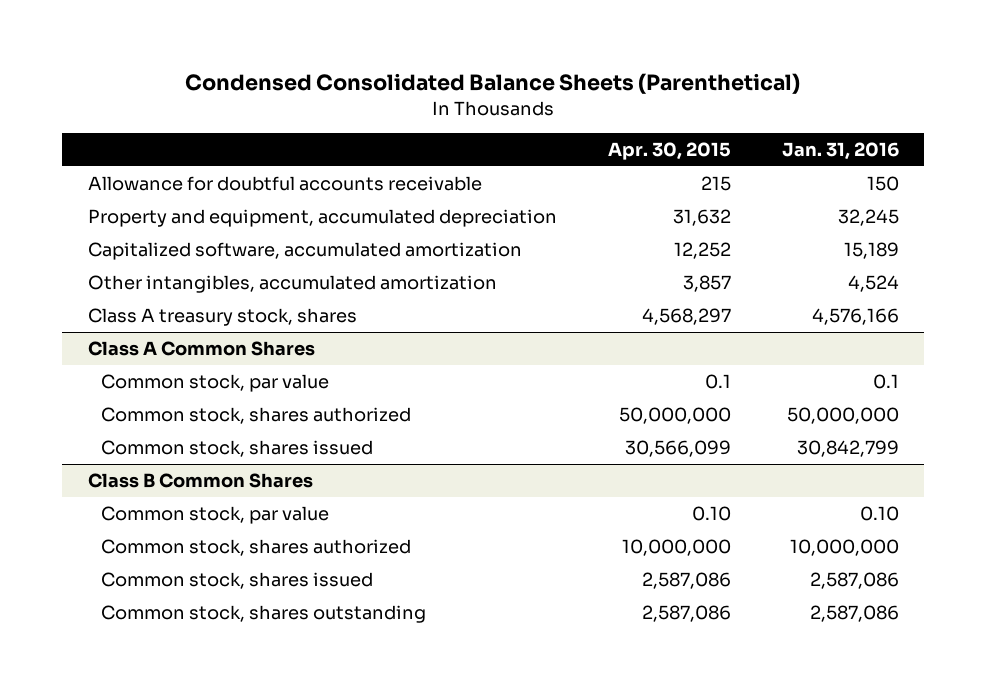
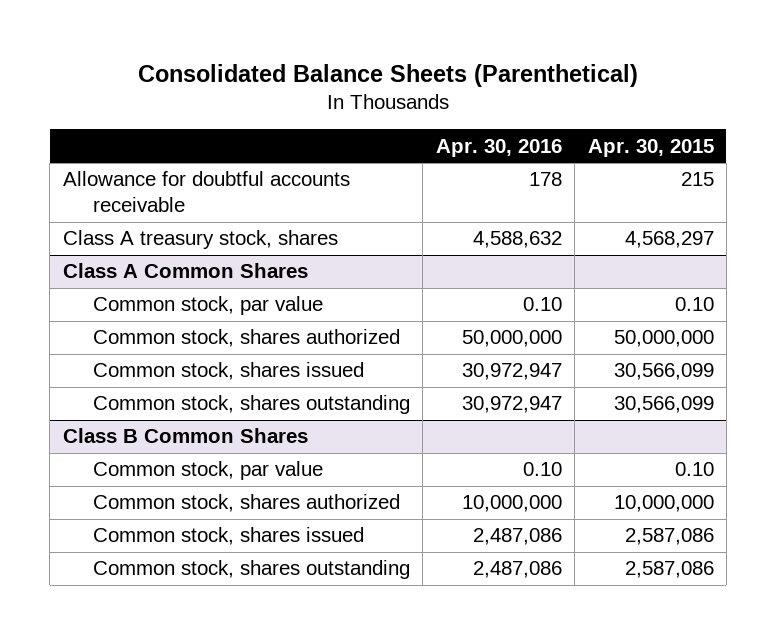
[185,73,801,95] Condensed Consolidated Balance Sheets (Parenthetical) -> [138,63,639,87] Consolidated Balance Sheets (Parenthetical)
[781,142,899,161] Jan. 31, 2016 -> none
none -> [435,138,562,157] Apr. 30, 2016
[87,209,557,228] Property and equipment, accumulated depreciation -> none
[87,242,522,261] Capitalized software, accumulated amortization -> none
[87,275,497,294] Other intangibles, accumulated amortization -> none
[704,374,731,390] 0.1 -> [674,297,714,312] 0.10
none -> [92,395,410,415] Common stock, shares outstanding

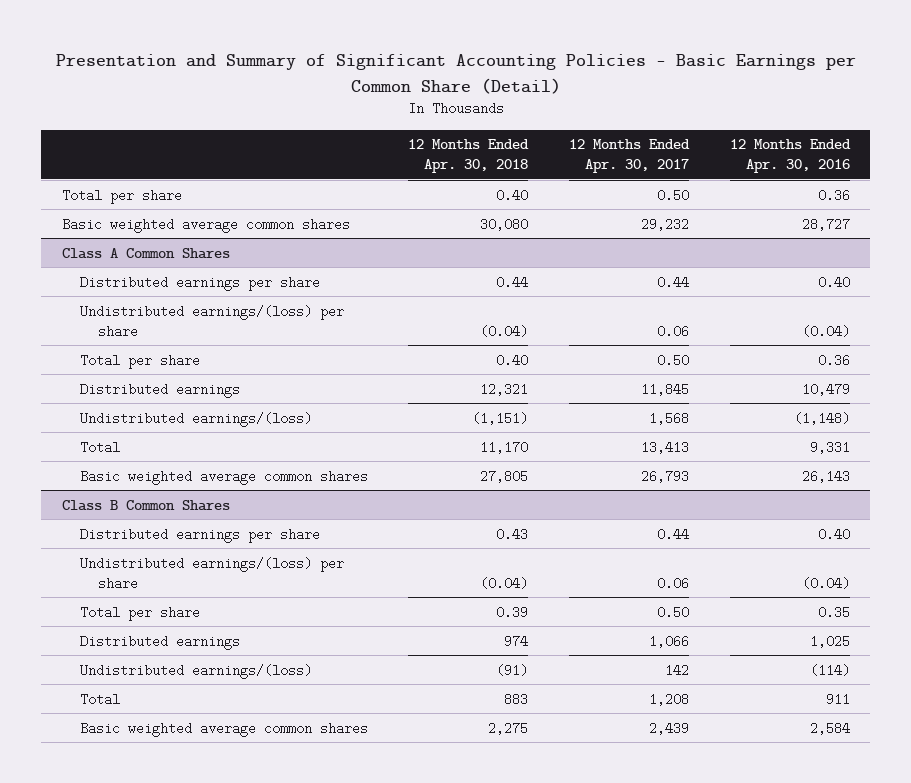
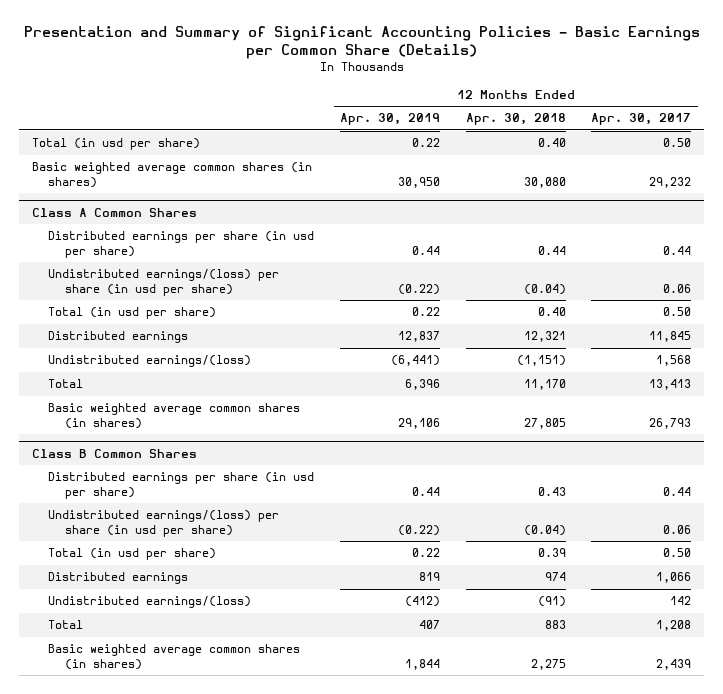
[55,54,856,94] Presentation and Summary of Significant Accounting Policies - Basic Earnings per Common Share (Detail) -> [23,26,700,60] Presentation and Summary of Significant Accounting Policies - Basic Earnings per Common Share (Details)
[729,139,851,174] 12 Months Ended Apr. 30, 2016 -> none
none -> [340,113,441,126] Apr. 30, 2019
[61,188,182,204] Total per share -> [32,138,201,151] Total (in usd per share)
[61,217,350,233] Basic weighted average common shares -> [32,162,313,188] Basic weighted average common shares (in shares)
[79,275,320,291] Distributed earnings per share -> [48,231,315,258] Distributed earnings per share (in usd per share)
[79,304,344,338] Undistributed earnings/(loss) per share -> [48,269,280,296] Undistributed earnings/(loss) per share (in usd per share)
[79,353,200,369] Total per share -> [48,307,217,320] Total (in usd per share)
[79,469,368,485] Basic weighted average common shares -> [48,403,301,429] Basic weighted average common shares (in shares)
[79,527,320,543] Distributed earnings per share -> [48,472,315,499] Distributed earnings per share (in usd per share)
[79,556,344,590] Undistributed earnings/(loss) per share -> [48,510,280,537] Undistributed earnings/(loss) per share (in usd per share)
[79,605,200,621] Total per share -> [48,548,217,561] Total (in usd per share)
[79,721,368,737] Basic weighted average common shares -> [48,644,301,670] Basic weighted average common shares (in shares)

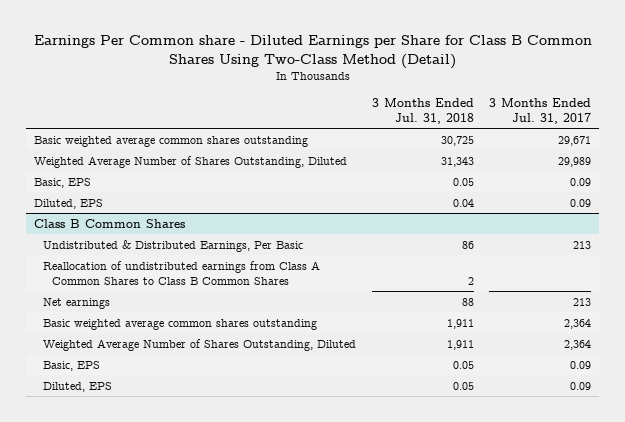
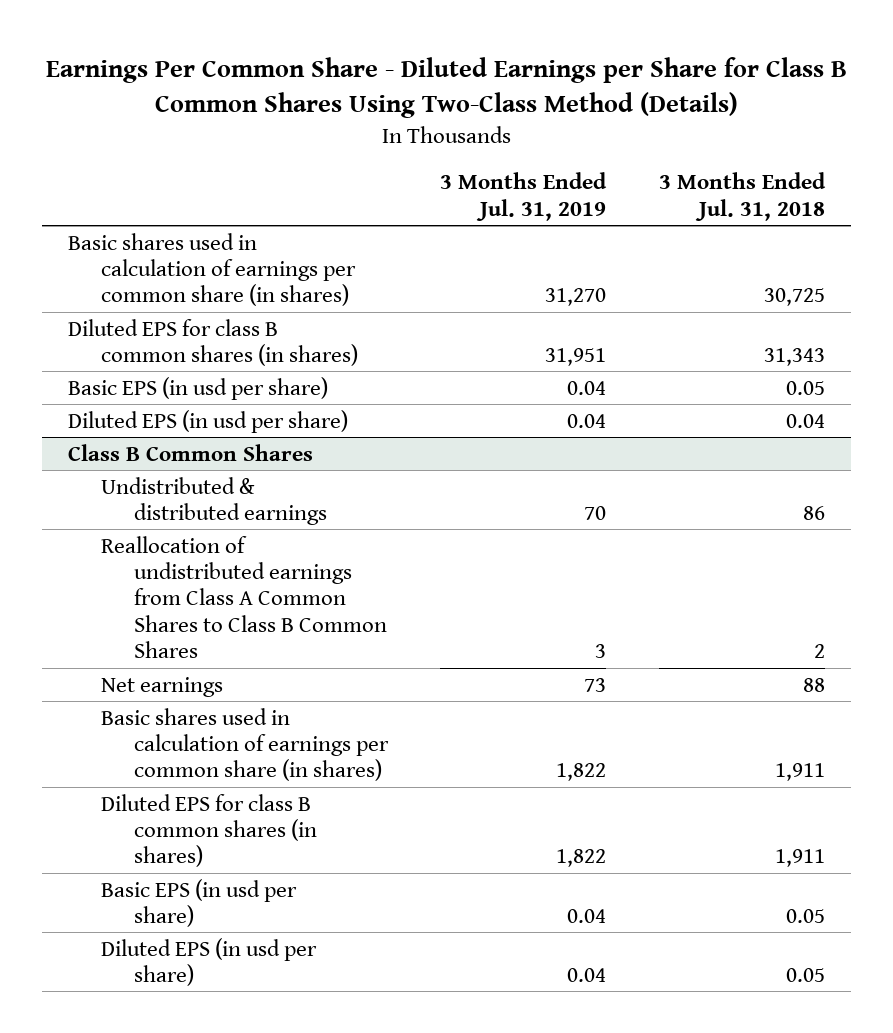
[33,34,592,69] Earnings Per Common share - Diluted Earnings per Share for Class B Common Shares Using Two-Class Method (Detail) -> [45,57,847,119] Earnings Per Common Share - Diluted Earnings per Share for Class B Common Shares Using Two-Class Method (Details)
[489,97,592,124] 3 Months Ended Jul. 31, 2017 -> none
none -> [440,172,608,221] 3 Months Ended Jul. 31, 2019
[34,135,309,147] Basic weighted average common shares outstanding -> [68,232,356,307] Basic shares used in calculation of earnings per common share (in shares)
[34,155,348,168] Weighted Average Number of Shares Outstanding, Diluted -> [68,318,358,366] Diluted EPS for class B common shares (in shares)
[34,177,92,188] Basic, EPS -> [68,376,329,400] Basic EPS (in usd per share)
[34,198,104,209] Diluted, EPS -> [68,409,349,433] Diluted EPS (in usd per share)
[42,239,303,252] Undistributed & Distributed Earnings, Per Basic -> [100,476,327,525] Undistributed & distributed earnings
[42,318,317,330] Basic weighted average common shares outstanding -> [100,707,389,782] Basic shares used in calculation of earnings per common share (in shares)
[42,338,356,351] Weighted Average Number of Shares Outstanding, Diluted -> [100,793,317,868] Diluted EPS for class B common shares (in shares)
[42,360,100,371] Basic, EPS -> [100,878,297,927] Basic EPS (in usd per share)
[42,381,112,392] Diluted, EPS -> [100,937,317,986] Diluted EPS (in usd per share)

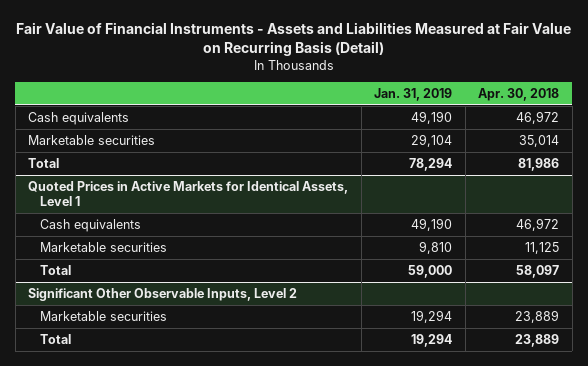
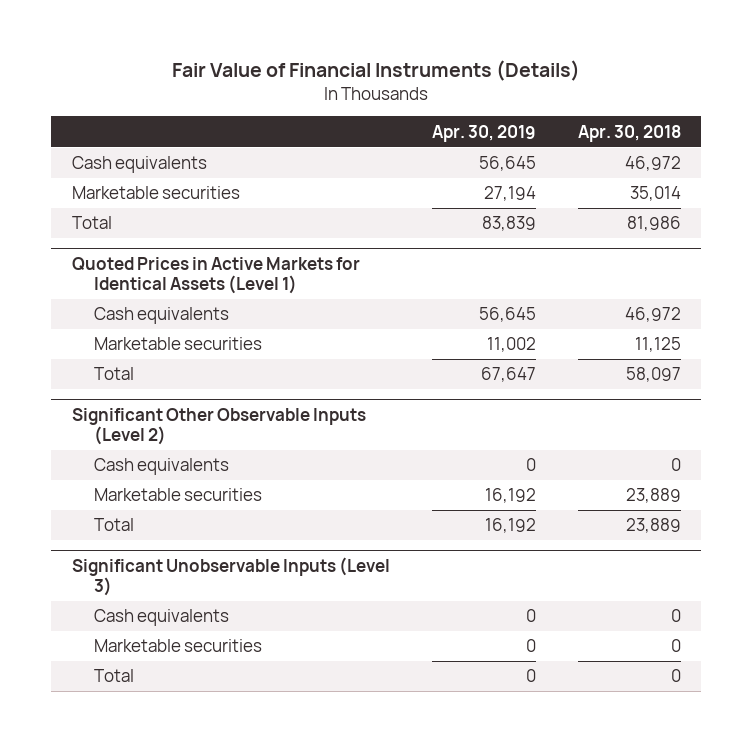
[15,22,571,57] Fair Value of Financial Instruments - Assets and Liabilities Measured at Fair Value on Recurring Basis (Detail) -> [172,59,581,81] Fair Value of Financial Instruments (Details)
[374,87,453,101] Jan. 31, 2019 -> none
none -> [431,124,536,142] Apr. 30, 2019
[28,180,349,206] Quoted Prices in Active Markets for Identical Assets, Level 1 -> [71,256,360,295] Quoted Prices in Active Markets for Identical Assets (Level 1)
[28,287,298,301] Significant Other Observable Inputs, Level 2 -> [71,407,366,446] Significant Other Observable Inputs (Level 2)
none -> [94,458,230,476] Cash equivalents
none -> [71,556,390,597] Significant Unobservable Inputs (Level 3)
none -> [94,609,230,627] Cash equivalents
none -> [94,639,263,653] Marketable securities
none -> [94,669,135,683] Total

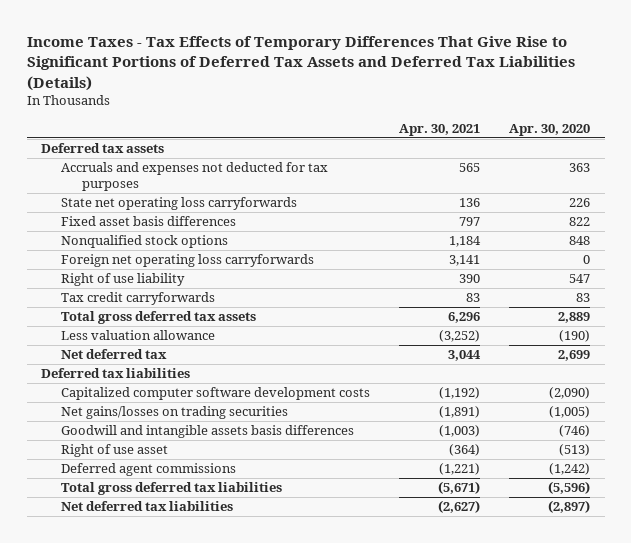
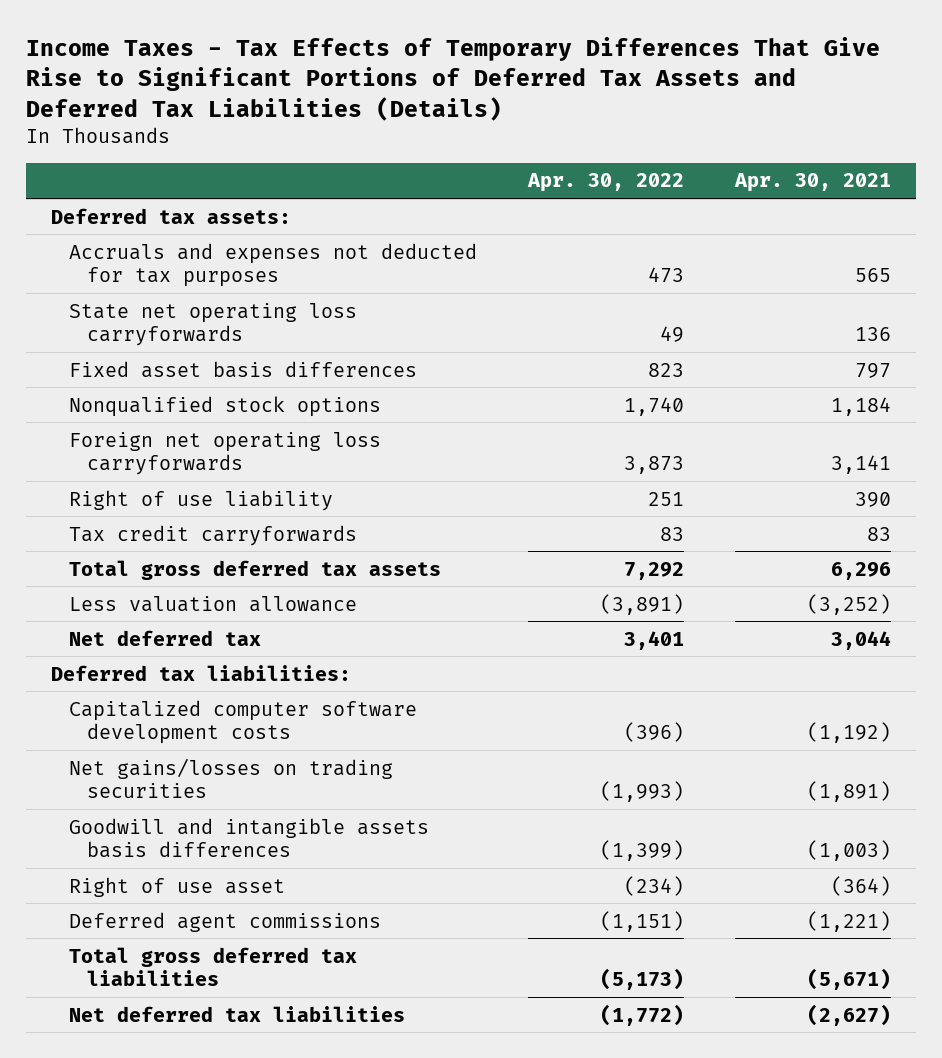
[509,123,591,136] Apr. 30, 2020 -> none
none -> [526,173,684,193] Apr. 30, 2022
[41,143,165,154] Deferred tax assets -> [51,207,292,224] Deferred tax assets:
[41,368,191,379] Deferred tax liabilities -> [51,664,352,681] Deferred tax liabilities:

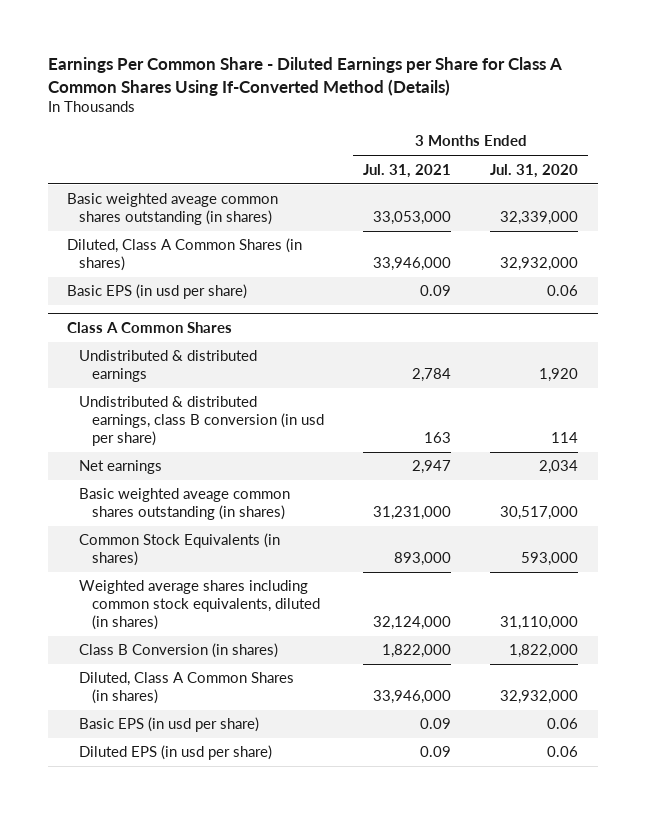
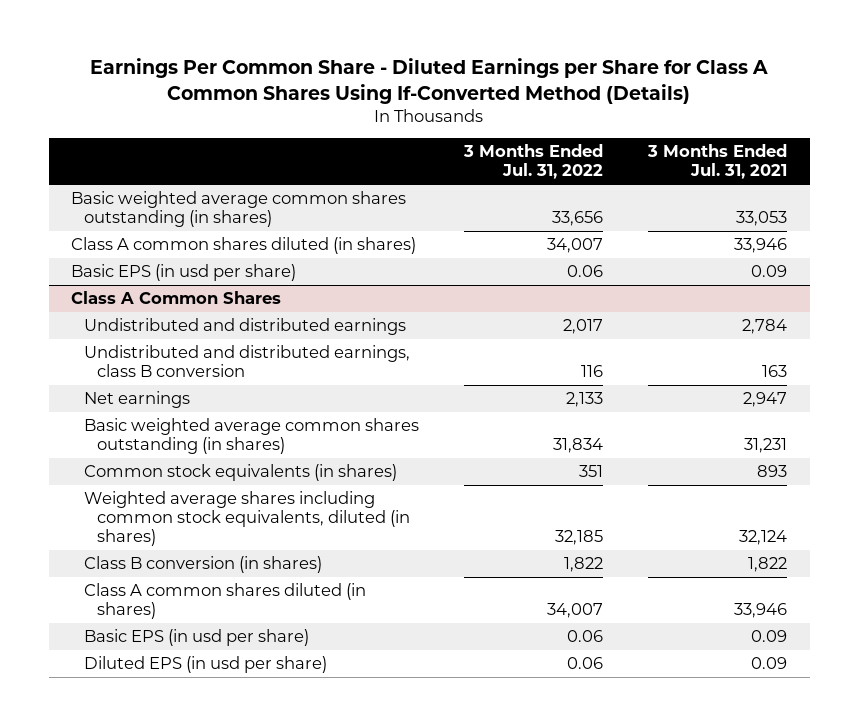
[490,163,579,178] Jul. 31, 2020 -> none
none -> [462,144,603,180] 3 Months Ended Jul. 31, 2022
[67,193,279,226] Basic weighted aveage common shares outstanding (in shares) -> [71,191,407,228] Basic weighted average common shares outstanding (in shares)
[372,211,451,226] 33,053,000 -> [736,211,788,227] 33,053
[67,238,303,272] Diluted, Class A Common Shares (in shares) -> [71,237,417,255] Class A common shares diluted (in shares)
[372,257,451,272] 33,946,000 -> [734,238,788,254] 33,946
[79,350,258,383] Undistributed & distributed earnings -> [83,318,406,336] Undistributed and distributed earnings
[79,396,324,446] Undistributed & distributed earnings, class B conversion (in usd per share) -> [83,345,410,378] Undistributed and distributed earnings, class B conversion
[79,488,291,521] Basic weighted aveage common shares outstanding (in shares) -> [83,418,419,455] Basic weighted average common shares outstanding (in shares)
[372,506,451,521] 31,231,000 -> [744,438,788,454] 31,231
[79,533,281,567] Common Stock Equivalents (in shares) -> [83,464,397,482] Common stock equivalents (in shares)
[393,552,451,567] 893,000 -> [757,465,788,478] 893
[372,615,451,630] 32,124,000 -> [739,530,788,546] 32,124
[79,643,279,659] Class B Conversion (in shares) -> [83,556,322,574] Class B conversion (in shares)
[381,644,451,659] 1,822,000 -> [748,557,788,573] 1,822
[79,672,295,705] Diluted, Class A Common Shares (in shares) -> [83,583,366,620] Class A common shares diluted (in shares)
[372,690,451,705] 33,946,000 -> [734,603,788,619] 33,946

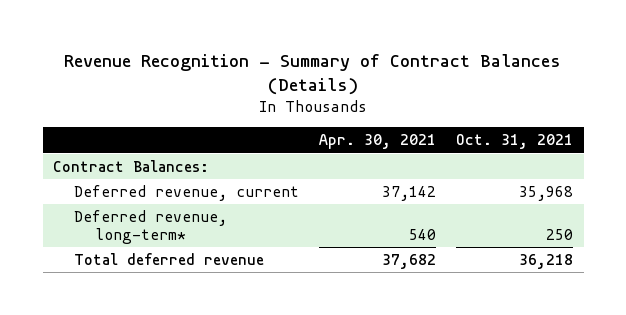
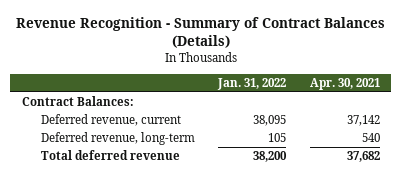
[456,134,574,150] Oct. 31, 2021 -> none
none -> [217,77,287,90] Jan. 31, 2022
[73,210,227,244] Deferred revenue, long-term* -> [40,132,195,146] Deferred revenue, long-term

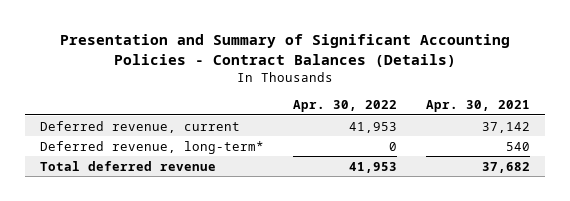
[15,17,385,49] Revenue Recognition - Summary of Contract Balances (Details) -> [59,33,510,67] Presentation and Summary of Significant Accounting Policies - Contract Balances (Details)
[217,77,287,90] Jan. 31, 2022 -> none
none -> [292,100,397,113] Apr. 30, 2022
[22,96,135,107] Contract Balances: -> none
[40,132,195,146] Deferred revenue, long-term -> [39,140,264,154] Deferred revenue, long-term*

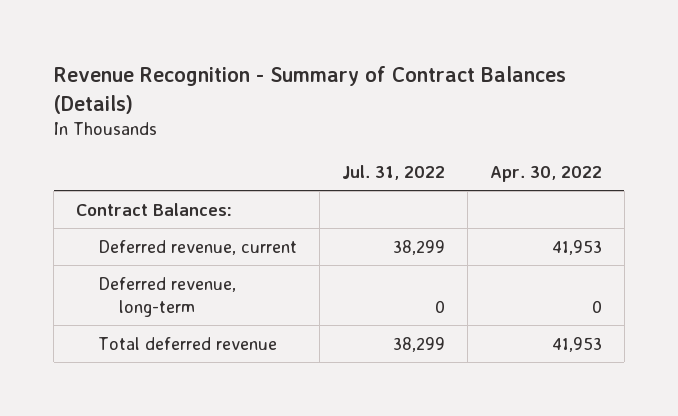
[59,33,510,67] Presentation and Summary of Significant Accounting Policies - Contract Balances (Details) -> [53,66,566,114] Revenue Recognition - Summary of Contract Balances (Details)
[426,100,531,113] Apr. 30, 2021 -> none
none -> [341,165,445,181] Jul. 31, 2022
none -> [76,202,233,216] Contract Balances:
[39,140,264,154] Deferred revenue, long-term* -> [97,276,236,318] Deferred revenue, long-term

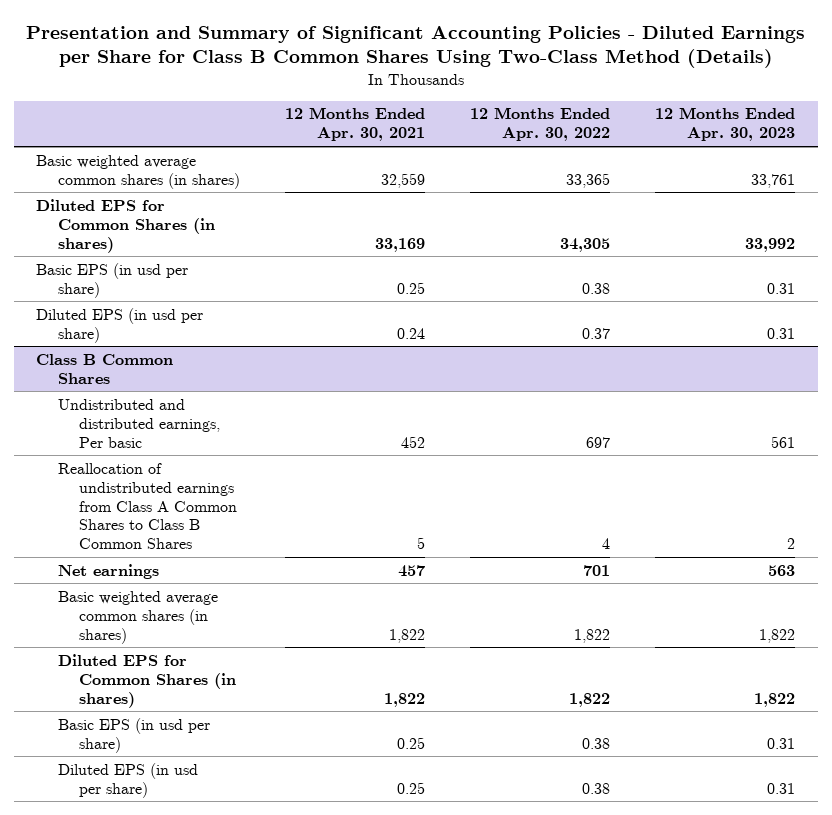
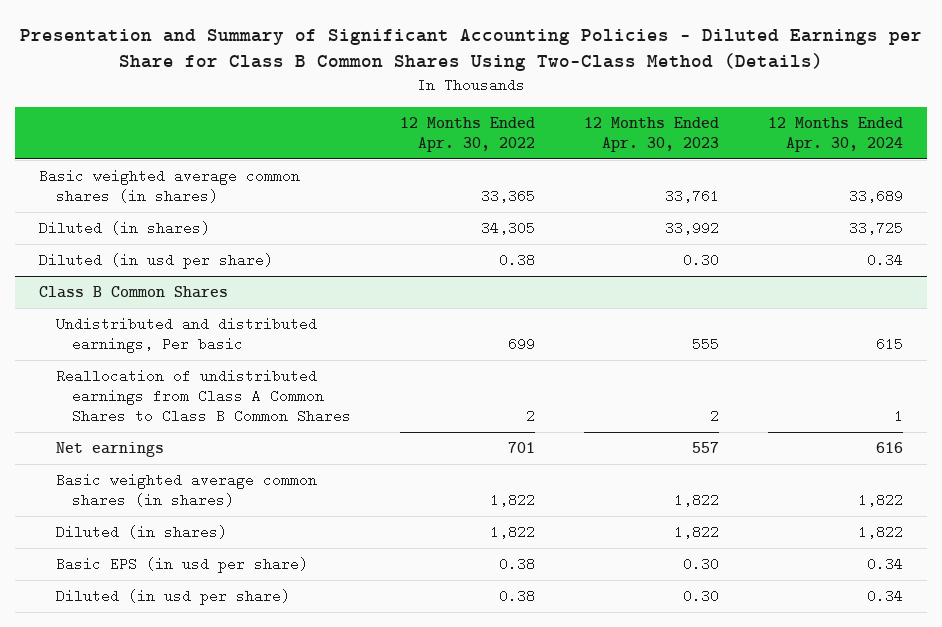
[284,107,425,142] 12 Months Ended Apr. 30, 2021 -> none
none -> [767,116,903,152] 12 Months Ended Apr. 30, 2024
[36,262,189,298] Basic EPS (in usd per share) -> none
[36,198,215,253] Diluted EPS for Common Shares (in shares) -> [39,221,211,236] Diluted (in shares)
[36,307,204,343] Diluted EPS (in usd per share) -> [39,253,274,270] Diluted (in usd per share)
[581,327,610,339] 0.37 -> [498,253,535,268] 0.38
[767,327,796,339] 0.31 -> [682,253,719,268] 0.30
[585,436,610,448] 697 -> [507,337,535,352] 699
[771,435,796,448] 561 -> [691,337,719,352] 555
[601,538,610,550] 4 -> [525,409,535,424] 2
[768,564,796,576] 563 -> [691,442,719,454] 557
[57,653,236,708] Diluted EPS for Common Shares (in shares) -> [55,525,227,540] Diluted (in shares)
[767,737,796,749] 0.31 -> [682,557,719,572] 0.30
[57,762,198,798] Diluted EPS (in usd per share) -> [55,589,290,606] Diluted (in usd per share)
[767,782,796,794] 0.31 -> [682,589,719,604] 0.30

